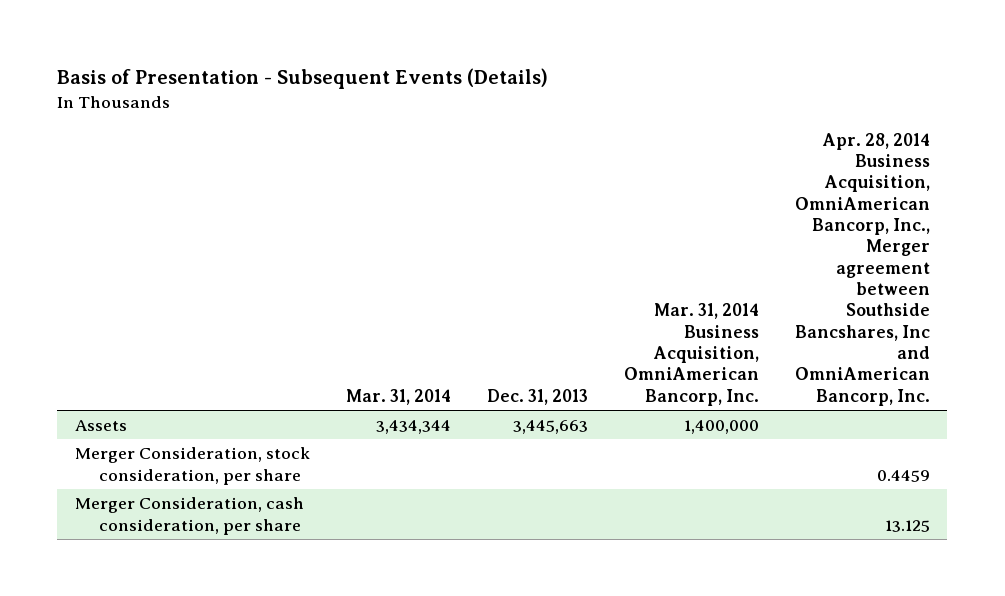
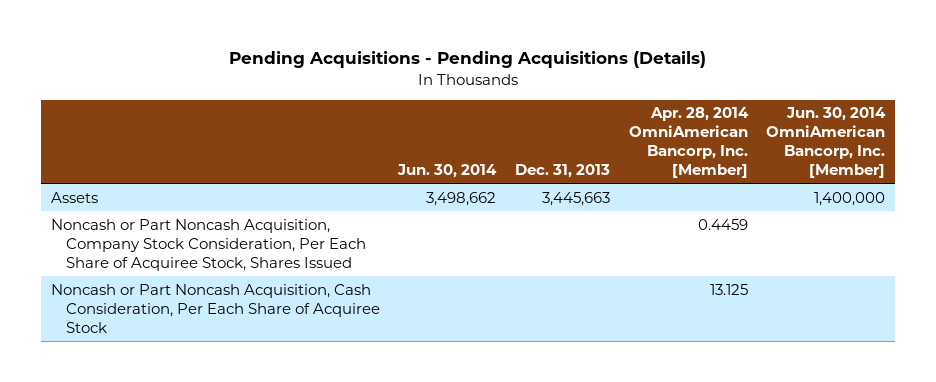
[57,68,549,90] Basis of Presentation - Subsequent Events (Details) -> [228,51,706,69] Pending Acquisitions - Pending Acquisitions (Details)
[346,388,452,405] Mar. 31, 2014 -> none
[623,303,759,406] Mar. 31, 2014 Business Acquisition, OmniAmerican Bancorp, Inc. -> none
[794,132,930,406] Apr. 28, 2014 Business Acquisition, OmniAmerican Bancorp, Inc., Merger agreement between Southside Bancshares, Inc and OmniAmerican Bancorp, Inc. -> none
none -> [397,164,498,179] Jun. 30, 2014
none -> [628,107,749,179] Apr. 28, 2014 OmniAmerican Bancorp, Inc. [Member]
none -> [766,107,887,179] Jun. 30, 2014 OmniAmerican Bancorp, Inc. [Member]
[75,447,311,485] Merger Consideration, stock consideration, per share -> [50,218,366,271] Noncash or Part Noncash Acquisition, Company Stock Consideration, Per Each Share of Acquiree Stock, Shares Issued
[75,497,305,535] Merger Consideration, cash consideration, per share -> [50,283,380,333] Noncash or Part Noncash Acquisition, Cash Consideration, Per Each Share of Acquiree Stock

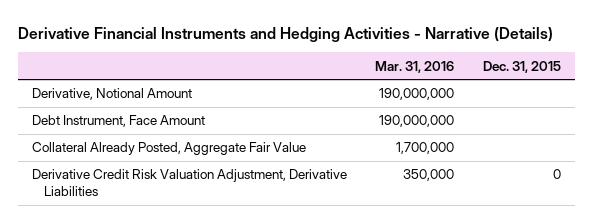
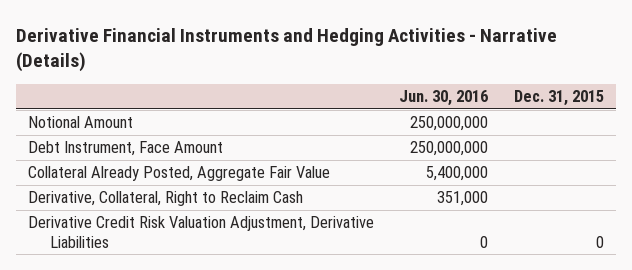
[375,60,455,73] Mar. 31, 2016 -> none
none -> [399,90,489,107] Jun. 30, 2016
[31,88,192,101] Derivative, Notional Amount -> [28,116,134,129] Notional Amount
none -> [28,191,304,207] Derivative, Collateral, Right to Reclaim Cash

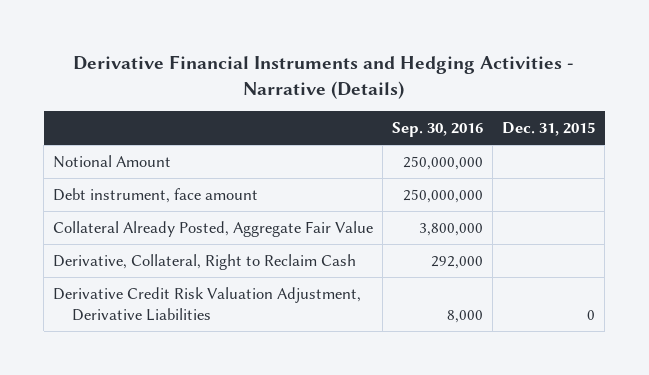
[399,90,489,107] Jun. 30, 2016 -> none
none -> [392,122,484,138] Sep. 30, 2016
[28,141,224,157] Debt Instrument, Face Amount -> [53,187,259,203] Debt instrument, face amount

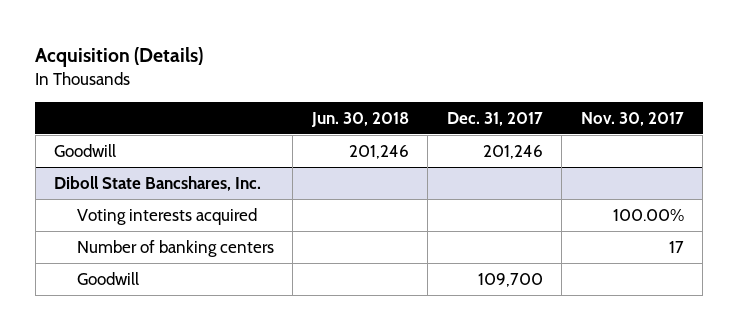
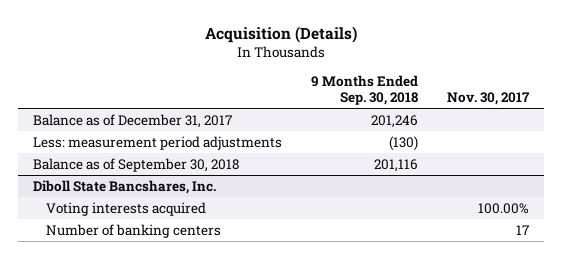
[310,111,409,127] Jun. 30, 2018 -> none
[446,111,543,126] Dec. 31, 2017 -> none
none -> [310,75,418,106] 9 Months Ended Sep. 30, 2018
[54,143,117,157] Goodwill -> [32,113,232,128] Balance as of December 31, 2017
none -> [32,135,282,150] Less: measurement period adjustments
none -> [32,157,239,172] Balance as of September 30, 2018
[76,271,139,285] Goodwill -> none

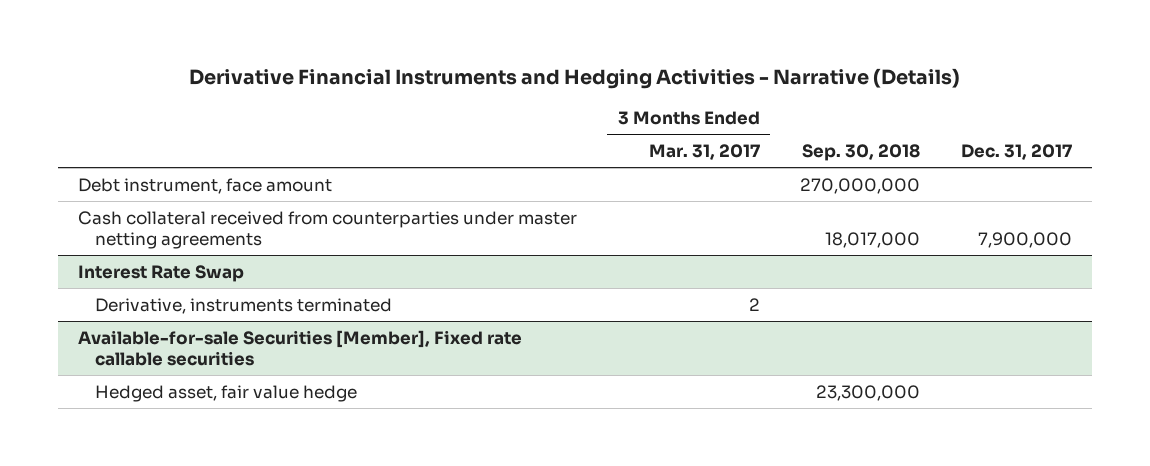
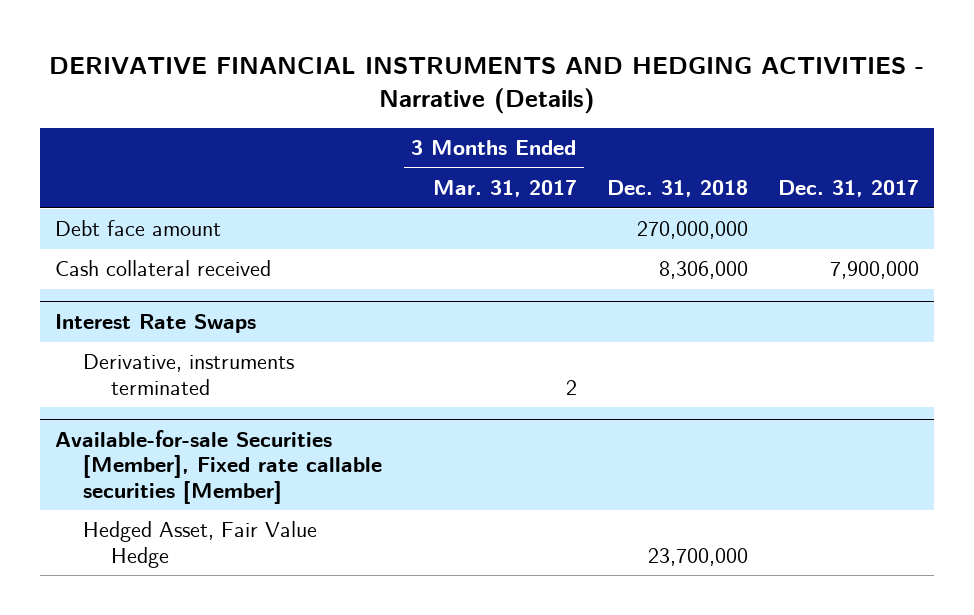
[188,68,960,90] Derivative Financial Instruments and Hedging Activities - Narrative (Details) -> [49,56,925,114] DERIVATIVE FINANCIAL INSTRUMENTS AND HEDGING ACTIVITIES - Narrative (Details)
[802,143,921,161] Sep. 30, 2018 -> none
none -> [606,180,748,198] Dec. 31, 2018
[77,177,332,194] Debt instrument, face amount -> [55,220,222,237] Debt face amount
[77,210,577,249] Cash collateral received from counterparties under master netting agreements -> [55,260,272,277] Cash collateral received
[77,264,244,282] Interest Rate Swap -> [55,314,257,334] Interest Rate Swaps
[77,329,522,366] Available-for-sale Securities [Member], Fixed rate callable securities -> [55,430,383,504] Available-for-sale Securities [Member], Fixed rate callable securities [Member]
[94,384,357,402] Hedged asset, fair value hedge -> [83,521,318,568] Hedged Asset, Fair Value Hedge

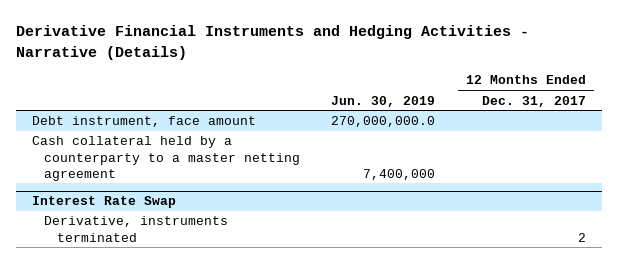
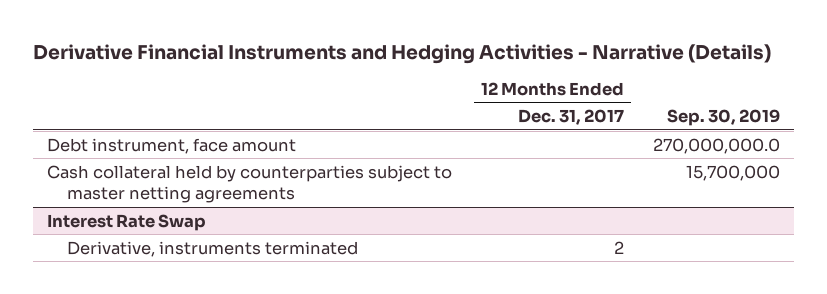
[331,95,436,107] Jun. 30, 2019 -> none
none -> [666,109,780,127] Sep. 30, 2019
[31,136,301,181] Cash collateral held by a counterparty to a master netting agreement -> [47,164,453,203] Cash collateral held by counterparties subject to master netting agreements

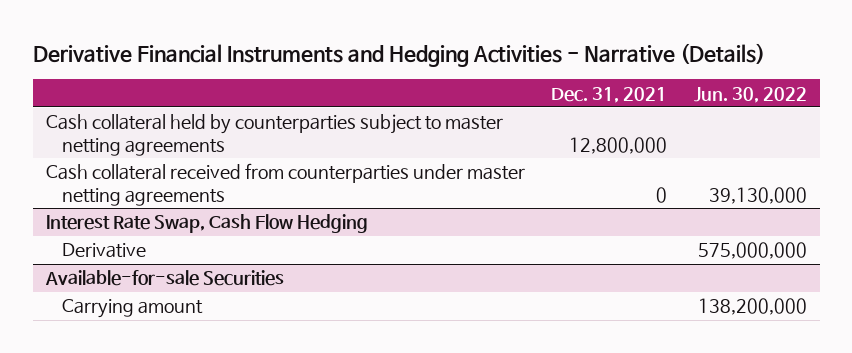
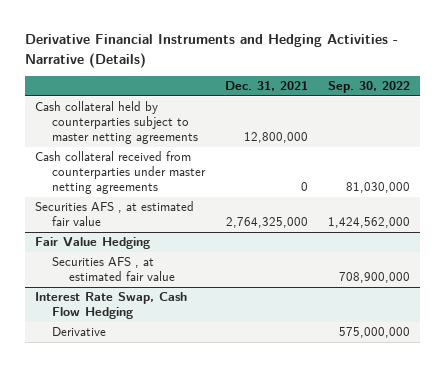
[693,86,807,103] Jun. 30, 2022 -> none
none -> [328,81,411,94] Sep. 30, 2022
none -> [35,201,195,227] Securities AFS , at estimated fair value
none -> [35,237,151,250] Fair Value Hedging
none -> [52,257,176,282] Securities AFS , at estimated fair value
[44,270,284,287] Available-for-sale Securities -> none
[61,299,203,319] Carrying amount -> none

